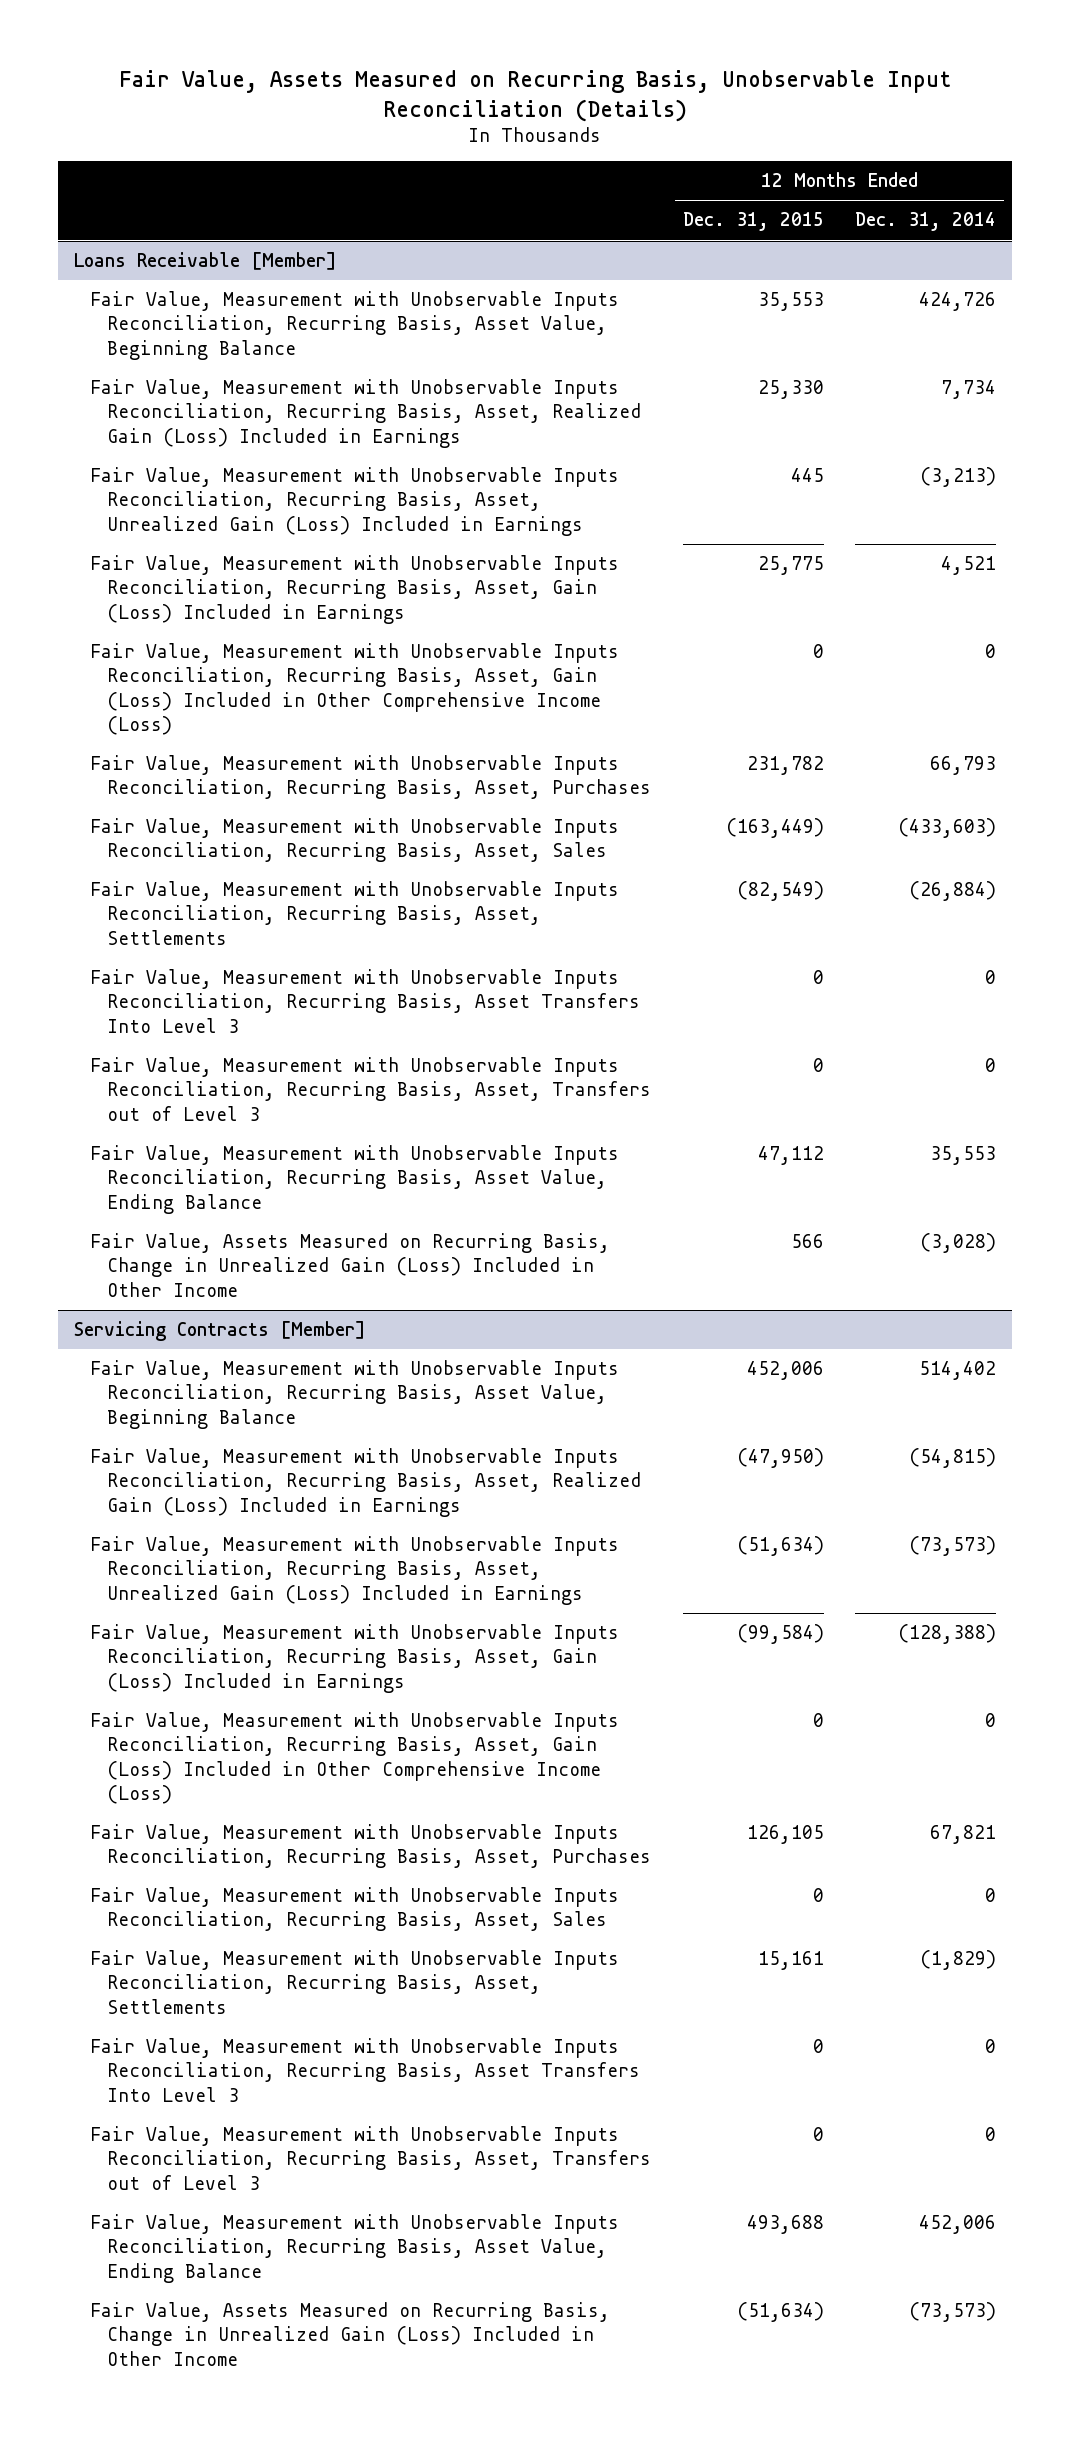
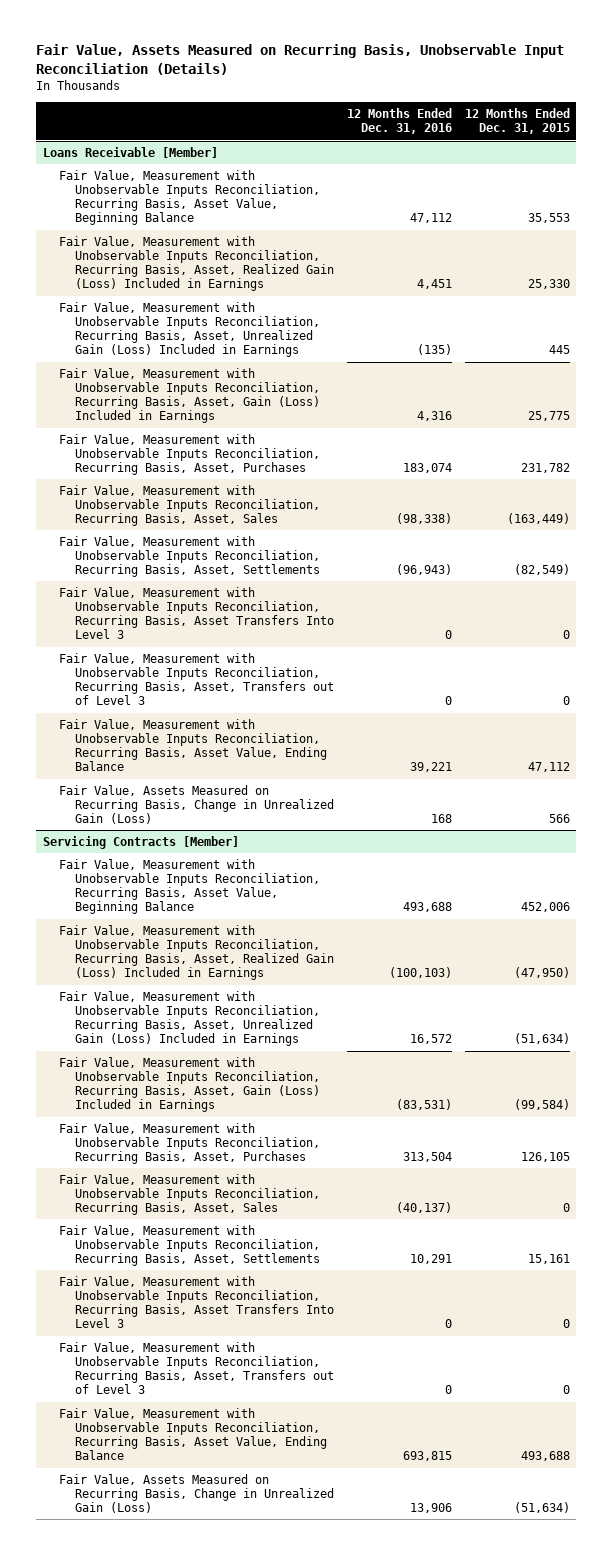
[855,212,997,232] Dec. 31, 2014 -> none
none -> [346,108,452,135] 12 Months Ended Dec. 31, 2016
[90,643,620,735] Fair Value, Measurement with Unobservable Inputs Reconciliation, Recurring Basis, Asset, Gain (Loss) Included in Other Comprehensive Income (Loss) -> none
[90,1233,611,1297] Fair Value, Assets Measured on Recurring Basis, Change in Unrealized Gain (Loss) Included in Other Income -> [58,785,334,825] Fair Value, Assets Measured on Recurring Basis, Change in Unrealized Gain (Loss)
[90,1712,620,1804] Fair Value, Measurement with Unobservable Inputs Reconciliation, Recurring Basis, Asset, Gain (Loss) Included in Other Comprehensive Income (Loss) -> none
[90,2302,611,2366] Fair Value, Assets Measured on Recurring Basis, Change in Unrealized Gain (Loss) Included in Other Income -> [58,1474,334,1514] Fair Value, Assets Measured on Recurring Basis, Change in Unrealized Gain (Loss)

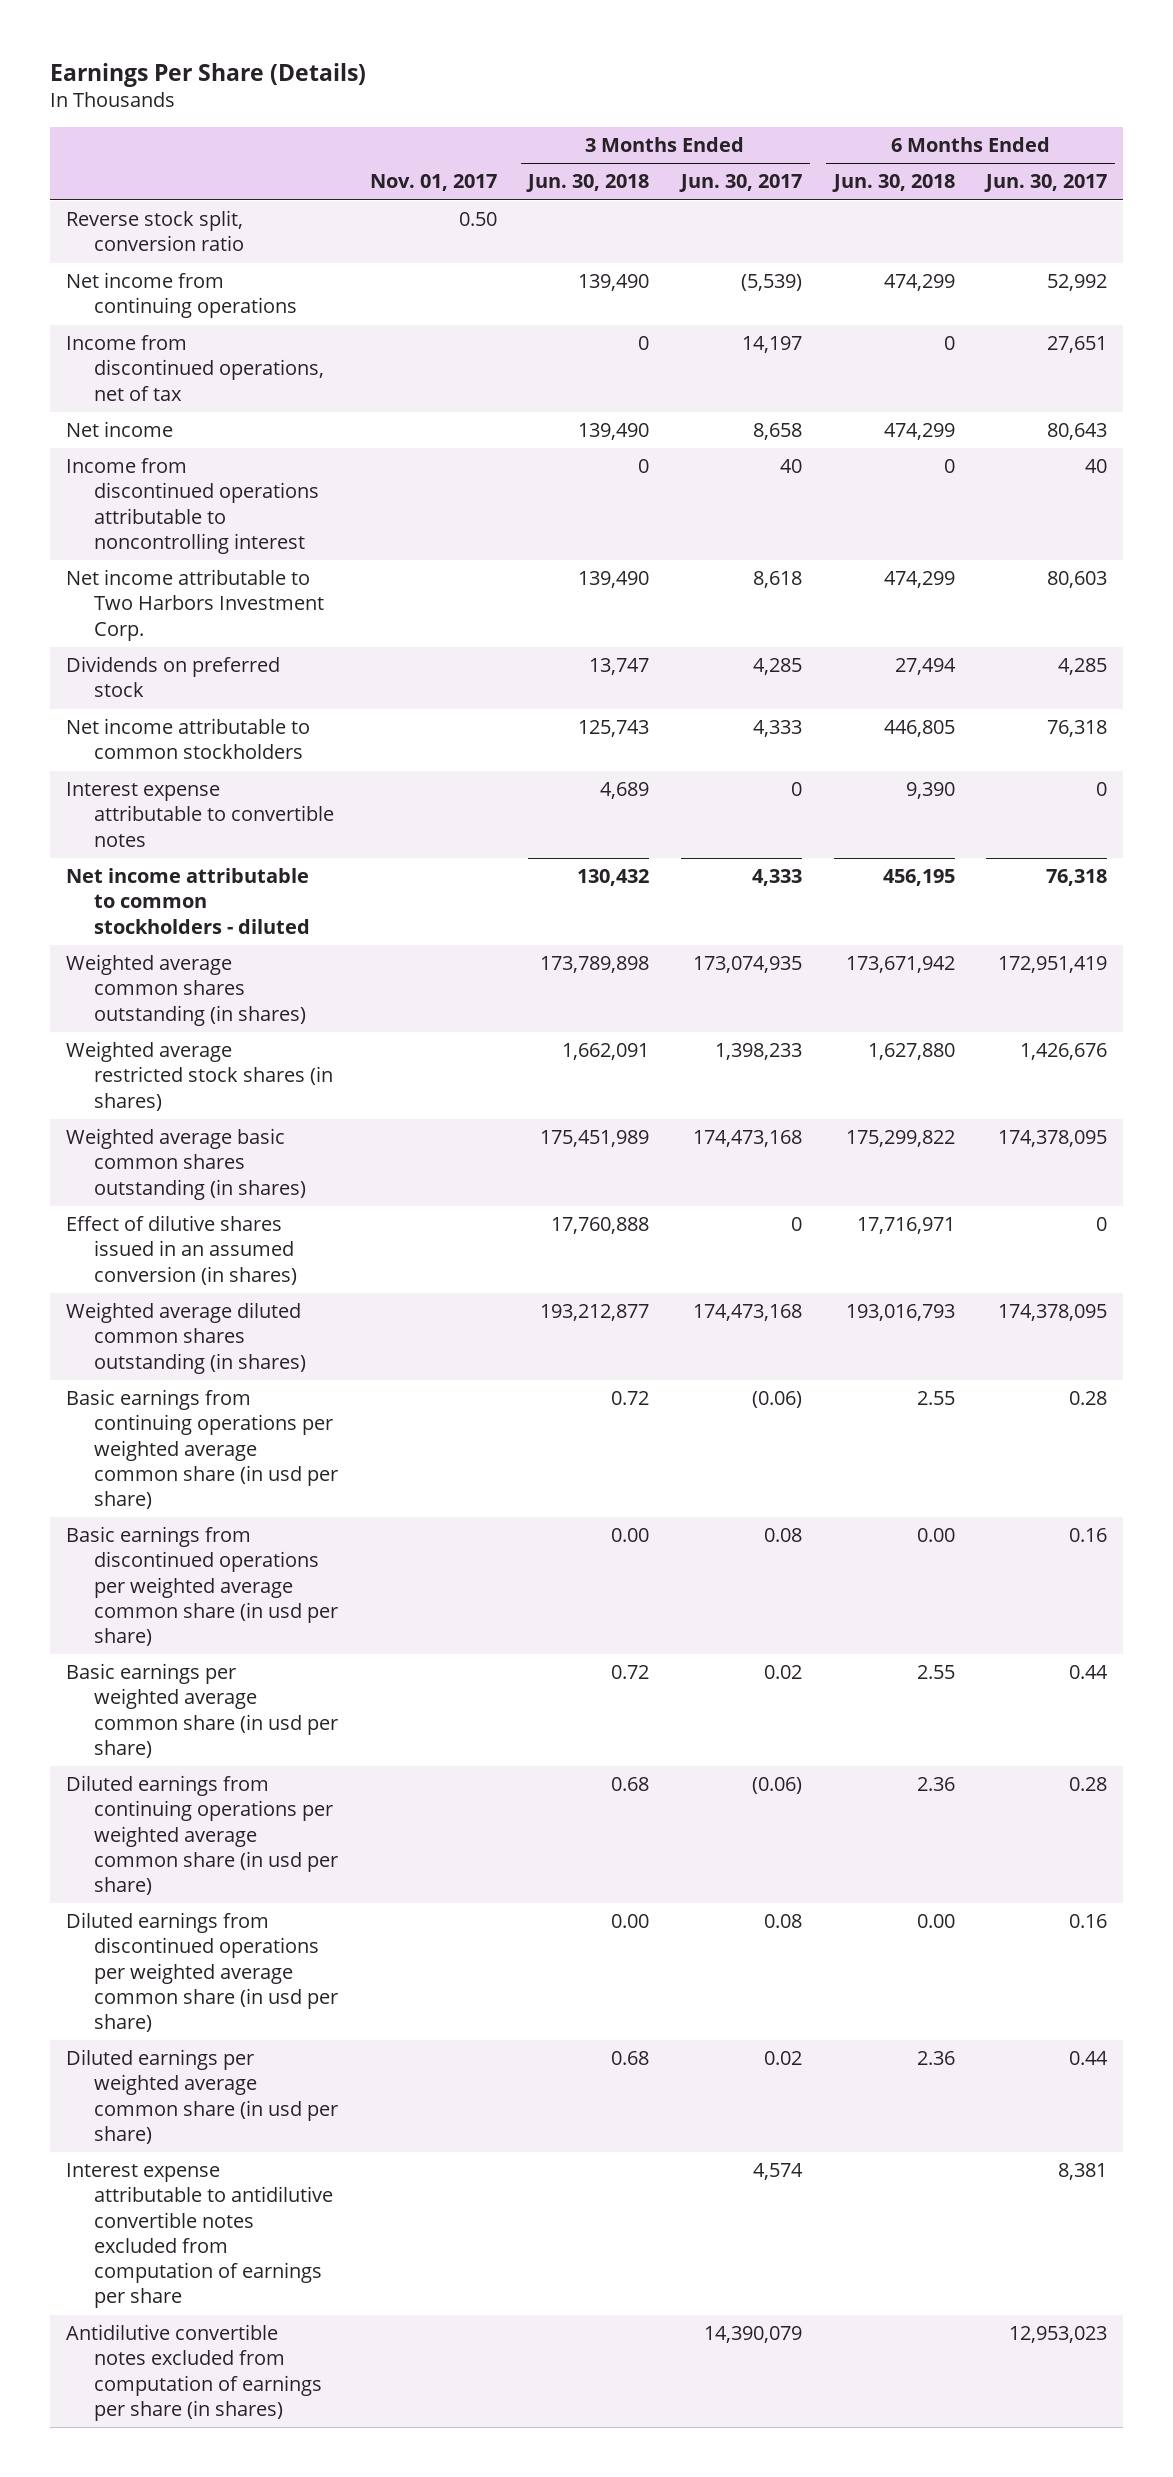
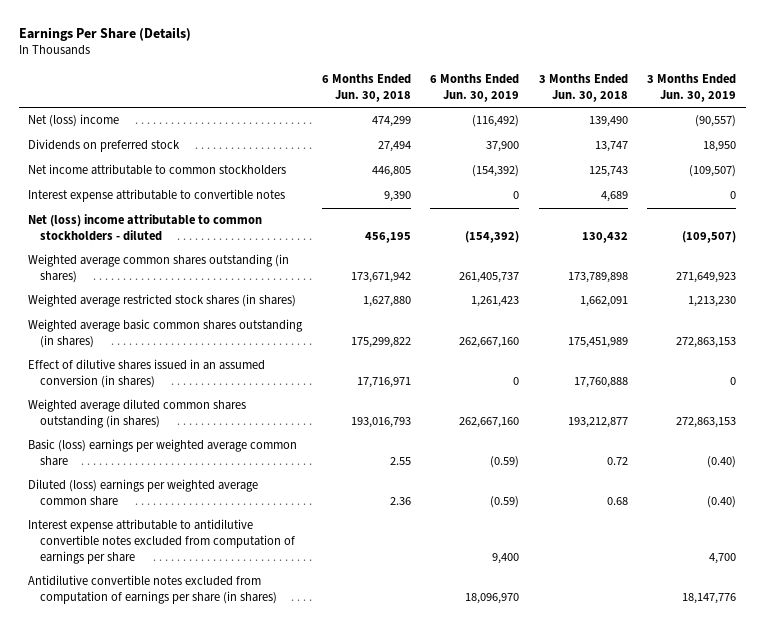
[369,174,497,192] Nov. 01, 2017 -> none
[679,174,803,193] Jun. 30, 2017 -> none
[984,174,1108,193] Jun. 30, 2017 -> none
none -> [430,74,520,102] 6 Months Ended Jun. 30, 2019
none -> [647,74,737,102] 3 Months Ended Jun. 30, 2019
[65,210,245,252] Reverse stock split, conversion ratio -> none
[65,272,298,319] Net income from continuing operations -> none
[65,335,325,401] Income from discontinued operations, net of tax -> none
[65,458,320,554] Income from discontinued operations attributable to noncontrolling interest -> none
[65,569,325,641] Net income attributable to Two Harbors Investment Corp. -> none
[65,421,173,438] Net income -> [28,114,120,128] Net (loss) income
[65,868,311,934] Net income attributable to common stockholders - diluted -> [28,214,263,242] Net (loss) income attributable to common stockholders - diluted
[65,1389,339,1510] Basic earnings from continuing operations per weighted average common share (in usd per share) -> none
[65,1526,339,1647] Basic earnings from discontinued operations per weighted average common share (in usd per share) -> none
[65,1775,339,1896] Diluted earnings from continuing operations per weighted average common share (in usd per share) -> none
[65,1912,339,2033] Diluted earnings from discontinued operations per weighted average common share (in usd per share) -> none
[65,1663,339,1758] Basic earnings per weighted average common share (in usd per share) -> [28,439,298,467] Basic (loss) earnings per weighted average common share
[65,2049,339,2144] Diluted earnings per weighted average common share (in usd per share) -> [28,479,259,507] Diluted (loss) earnings per weighted average common share

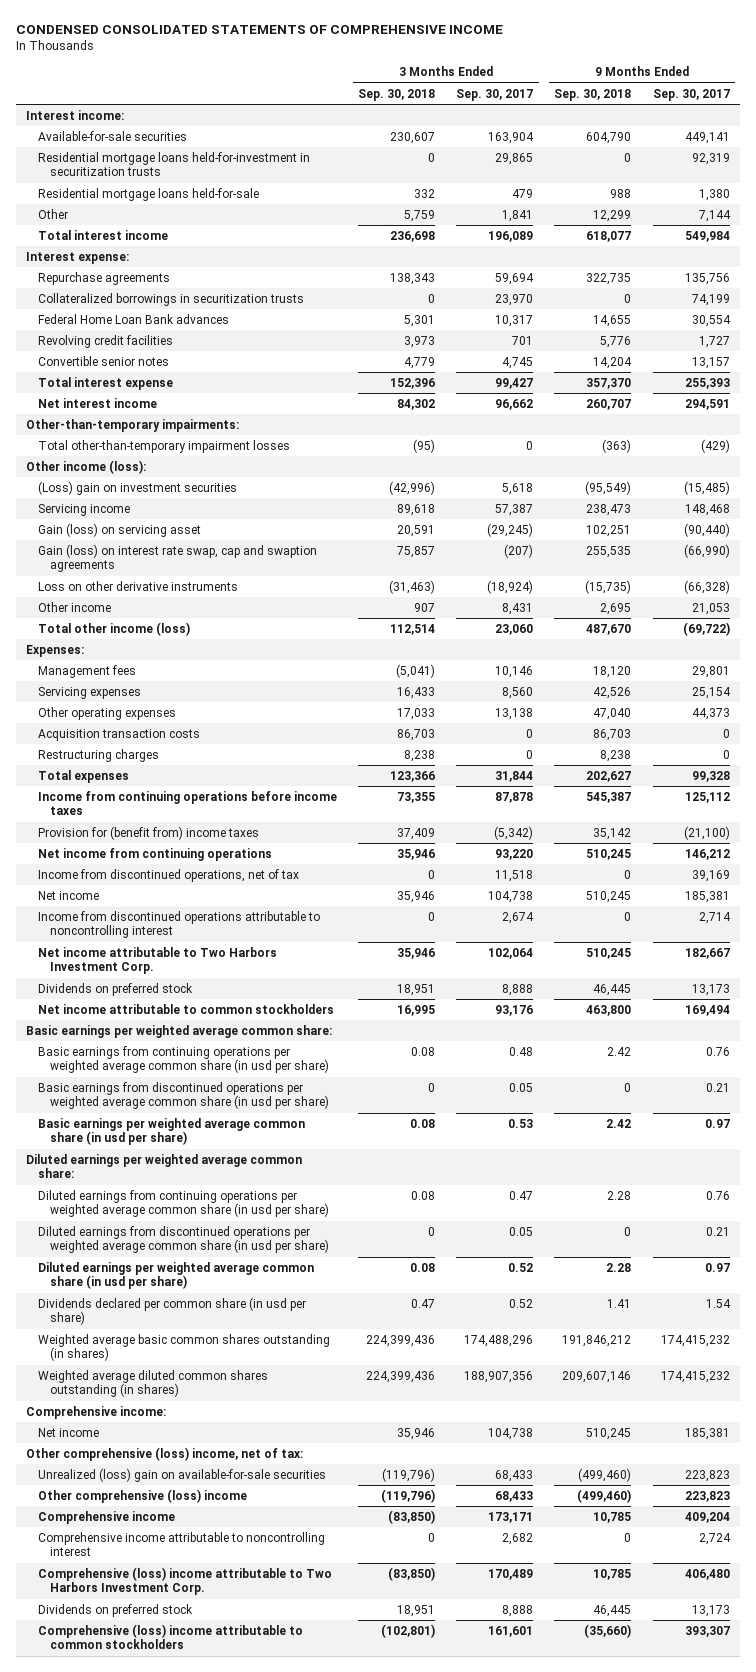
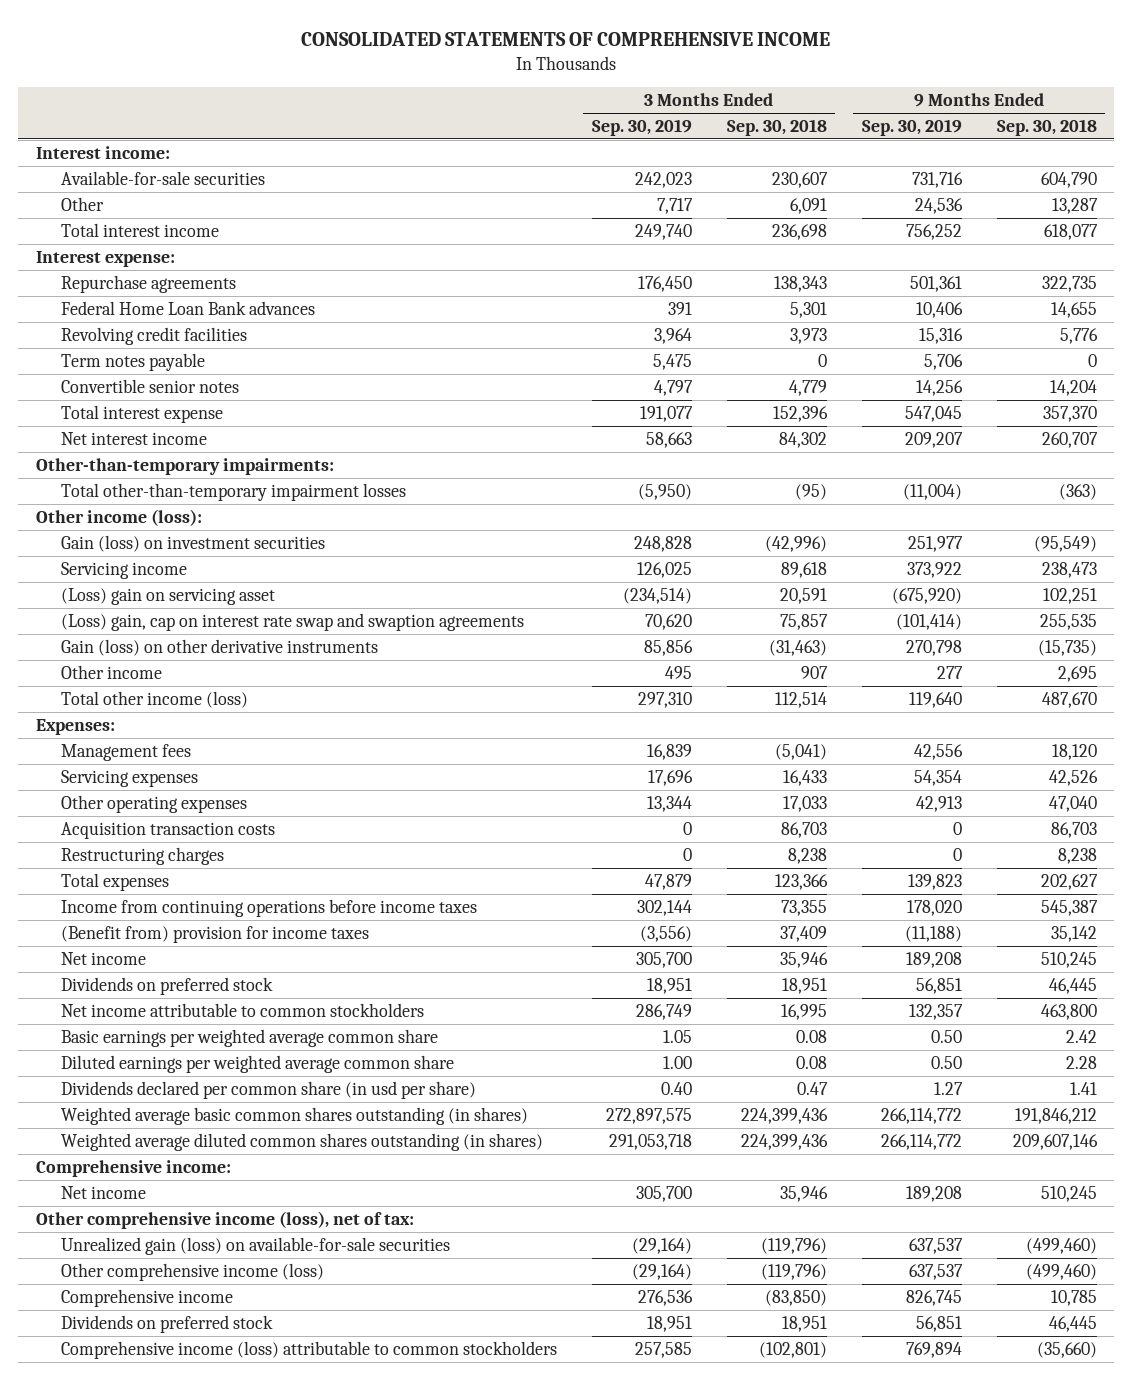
[15,24,503,34] CONDENSED CONSOLIDATED STATEMENTS OF COMPREHENSIVE INCOME -> [301,31,831,46] CONSOLIDATED STATEMENTS OF COMPREHENSIVE INCOME
[456,88,534,101] Sep. 30, 2017 -> none
[652,88,730,101] Sep. 30, 2017 -> none
none -> [591,118,692,136] Sep. 30, 2019
none -> [861,118,962,136] Sep. 30, 2019
[38,151,311,177] Residential mortgage loans held-for-investment in securitization trusts -> none
[38,187,260,201] Residential mortgage loans held-for-sale -> none
[404,209,436,222] 5,759 -> [789,197,827,214] 6,091
[593,209,632,222] 12,299 -> [1051,197,1098,214] 13,287
[38,292,305,306] Collateralized borrowings in securitization trusts -> none
none -> [60,352,205,371] Term notes payable
[38,480,238,495] (Loss) gain on investment securities -> [60,534,325,552] Gain (loss) on investment securities
[38,522,202,537] Gain (loss) on servicing asset -> [60,587,275,605] (Loss) gain on servicing asset
[38,543,318,573] Gain (loss) on interest rate swap, cap and swaption agreements -> [60,612,524,631] (Loss) gain, cap on interest rate swap and swaption agreements
[38,580,239,591] Loss on other derivative instruments -> [60,638,378,656] Gain (loss) on other derivative instruments
[38,847,273,861] Net income from continuing operations -> none
[38,868,300,882] Income from discontinued operations, net of tax -> none
[38,825,260,840] Provision for (benefit from) income taxes -> [60,925,369,943] (Benefit from) provision for income taxes
[38,910,321,939] Income from discontinued operations attributable to noncontrolling interest -> none
[38,946,278,975] Net income attributable to Two Harbors Investment Corp. -> none
[26,1024,333,1038] Basic earnings per weighted average common share: -> none
[38,1045,330,1074] Basic earnings from continuing operations per weighted average common share (in usd per share) -> none
[38,1081,330,1110] Basic earnings from discontinued operations per weighted average common share (in usd per share) -> none
[26,1153,303,1179] Diluted earnings per weighted average common share: -> none
[38,1189,330,1218] Diluted earnings from continuing operations per weighted average common share (in usd per share) -> none
[38,1225,330,1254] Diluted earnings from discontinued operations per weighted average common share (in usd per share) -> none
[38,1117,306,1146] Basic earnings per weighted average common share (in usd per share) -> [60,1028,438,1047] Basic earnings per weighted average common share
[38,1261,315,1290] Diluted earnings per weighted average common share (in usd per share) -> [60,1054,454,1073] Diluted earnings per weighted average common share
[26,1446,304,1461] Other comprehensive (loss) income, net of tax: -> [35,1210,414,1229] Other comprehensive income (loss), net of tax:
[38,1467,327,1482] Unrealized (loss) gain on available-for-sale securities -> [60,1236,450,1255] Unrealized gain (loss) on available-for-sale securities
[38,1488,248,1503] Other comprehensive (loss) income -> [60,1262,324,1281] Other comprehensive income (loss)
[38,1531,326,1557] Comprehensive income attributable to noncontrolling interest -> none
[38,1566,333,1596] Comprehensive (loss) income attributable to Two Harbors Investment Corp. -> none
[38,1623,304,1650] Comprehensive (loss) income attributable to common stockholders -> [60,1340,557,1359] Comprehensive income (loss) attributable to common stockholders

